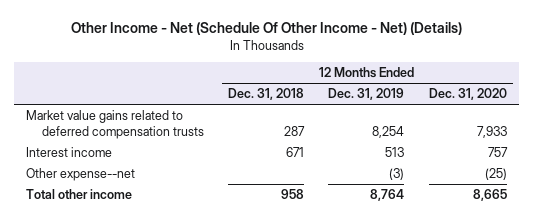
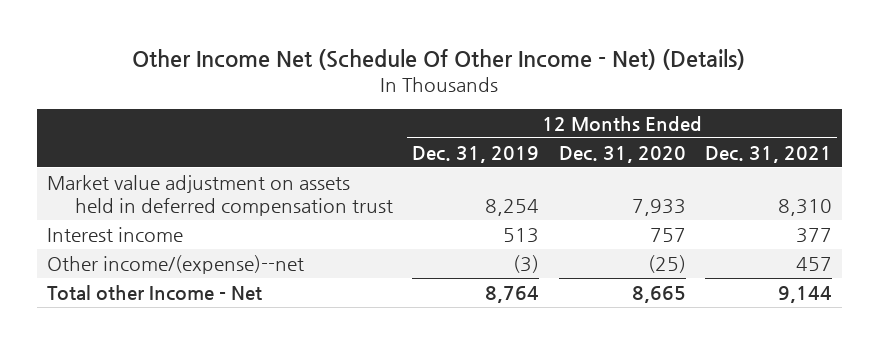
[70,22,462,36] Other Income - Net (Schedule Of Other Income - Net) (Details) -> [132,48,746,70] Other Income Net (Schedule Of Other Income - Net) (Details)
[228,88,305,101] Dec. 31, 2018 -> none
none -> [705,145,833,163] Dec. 31, 2021
[26,110,204,139] Market value gains related to deferred compensation trusts -> [46,174,393,217] Market value adjustment on assets held in deferred compensation trust
[26,168,136,182] Other expense--net -> [46,254,304,274] Other income/(expense)--net
[26,189,133,200] Total other income -> [46,284,262,301] Total other Income - Net

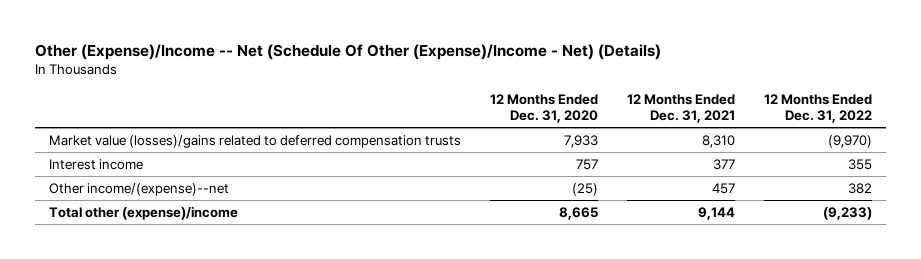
[132,48,746,70] Other Income Net (Schedule Of Other Income - Net) (Details) -> [34,43,661,60] Other (Expense)/Income -- Net (Schedule Of Other (Expense)/Income - Net) (Details)
[412,145,540,163] Dec. 31, 2019 -> none
none -> [763,94,872,124] 12 Months Ended Dec. 31, 2022
[46,174,393,217] Market value adjustment on assets held in deferred compensation trust -> [49,134,462,148] Market value (losses)/gains related to deferred compensation trusts
[46,284,262,301] Total other Income - Net -> [49,205,239,220] Total other (expense)/income

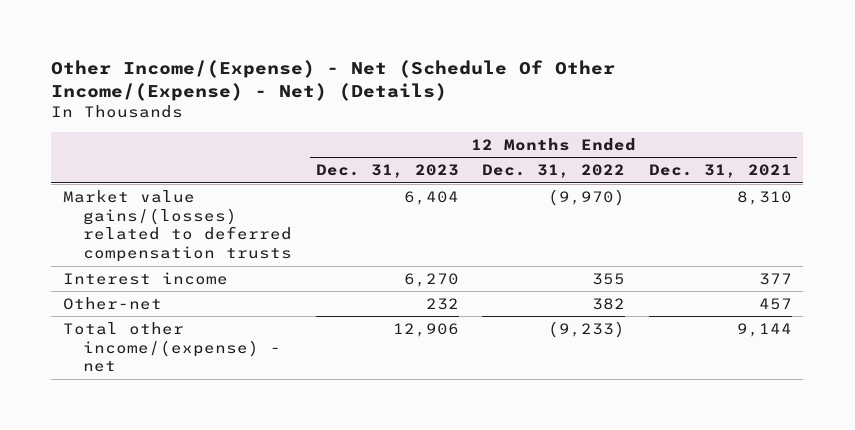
[34,43,661,60] Other (Expense)/Income -- Net (Schedule Of Other (Expense)/Income - Net) (Details) -> [51,60,616,102] Other Income/(Expense) - Net (Schedule Of Other Income/(Expense) - Net) (Details)
[489,94,598,124] 12 Months Ended Dec. 31, 2020 -> none
none -> [315,164,459,179] Dec. 31, 2023
[49,134,462,148] Market value (losses)/gains related to deferred compensation trusts -> [63,189,293,263] Market value gains/(losses) related to deferred compensation trusts
[49,182,230,196] Other income/(expense)--net -> [63,296,163,310] Other-net
[49,205,239,220] Total other (expense)/income -> [63,321,282,373] Total other income/(expense) - net

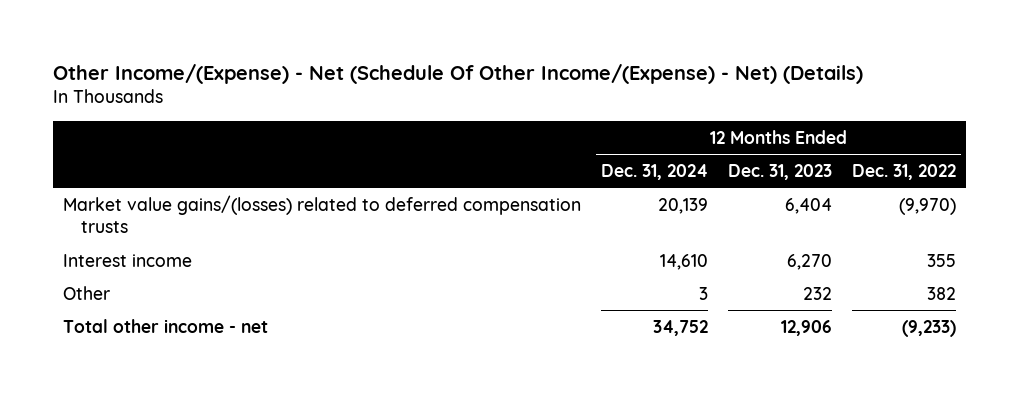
[648,164,792,179] Dec. 31, 2021 -> none
none -> [601,163,709,180] Dec. 31, 2024
[63,296,163,310] Other-net -> [63,285,111,300] Other
[63,321,282,373] Total other income/(expense) - net -> [63,318,269,333] Total other income - net

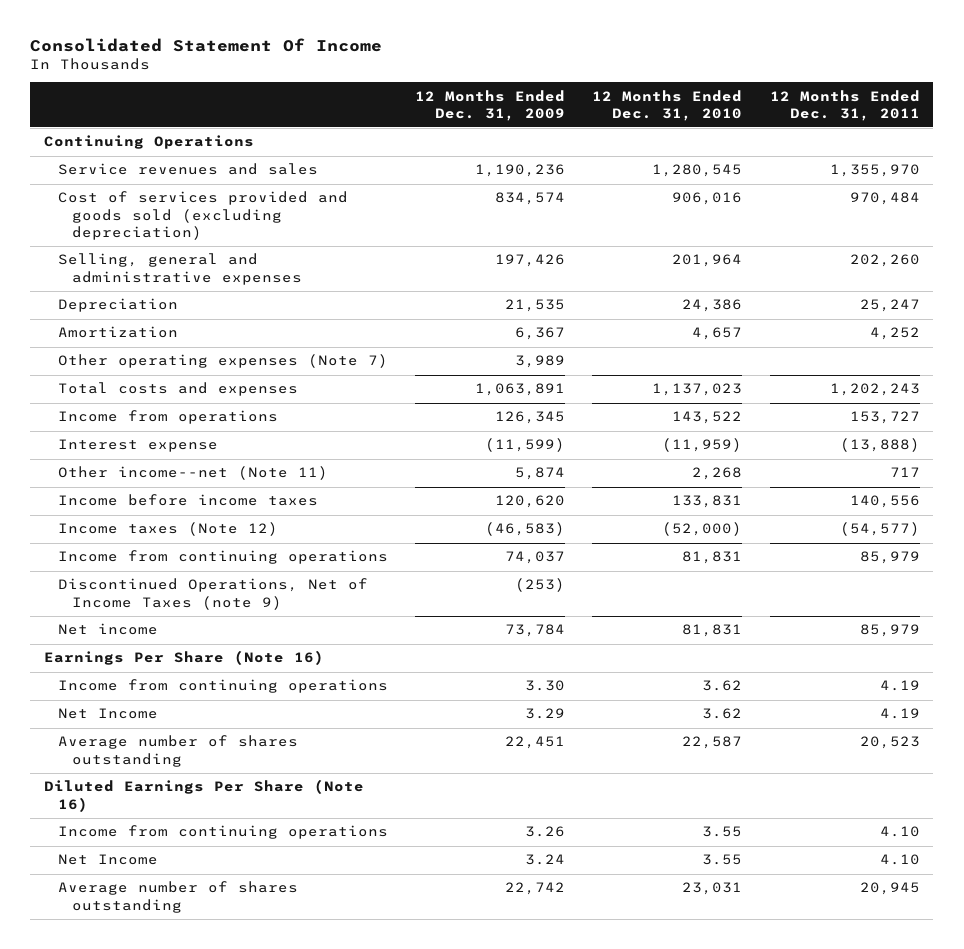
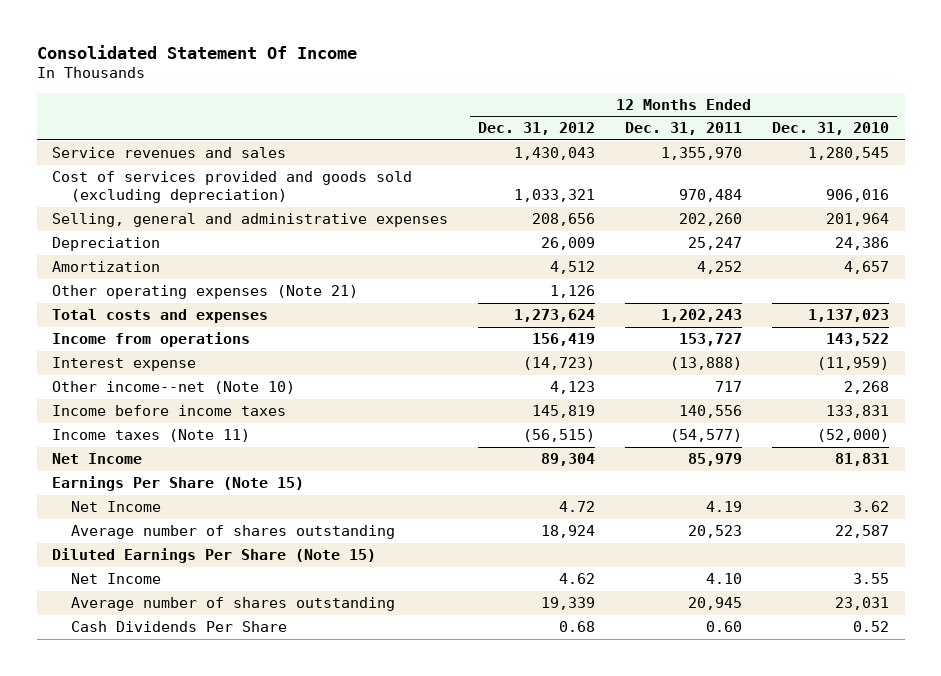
[415,89,566,121] 12 Months Ended Dec. 31, 2009 -> none
none -> [478,122,596,136] Dec. 31, 2012
[43,135,254,150] Continuing Operations -> none
[57,354,388,369] Other operating expenses (Note 7) -> [51,285,358,300] Other operating expenses (Note 21)
[57,466,328,481] Other income--net (Note 11) -> [51,381,295,395] Other income--net (Note 10)
[57,550,388,565] Income from continuing operations -> none
[57,578,368,610] Discontinued Operations, Net of Income Taxes (note 9) -> none
[57,679,388,694] Income from continuing operations -> none
[57,522,278,537] Income taxes (Note 12) -> [51,429,250,443] Income taxes (Note 11)
[57,623,158,636] Net income -> [51,453,142,465] Net Income
[43,650,324,666] Earnings Per Share (Note 16) -> [51,476,304,492] Earnings Per Share (Note 15)
[57,825,388,840] Income from continuing operations -> none
[43,779,364,812] Diluted Earnings Per Share (Note 16) -> [51,548,376,564] Diluted Earnings Per Share (Note 15)
none -> [70,621,287,633] Cash Dividends Per Share

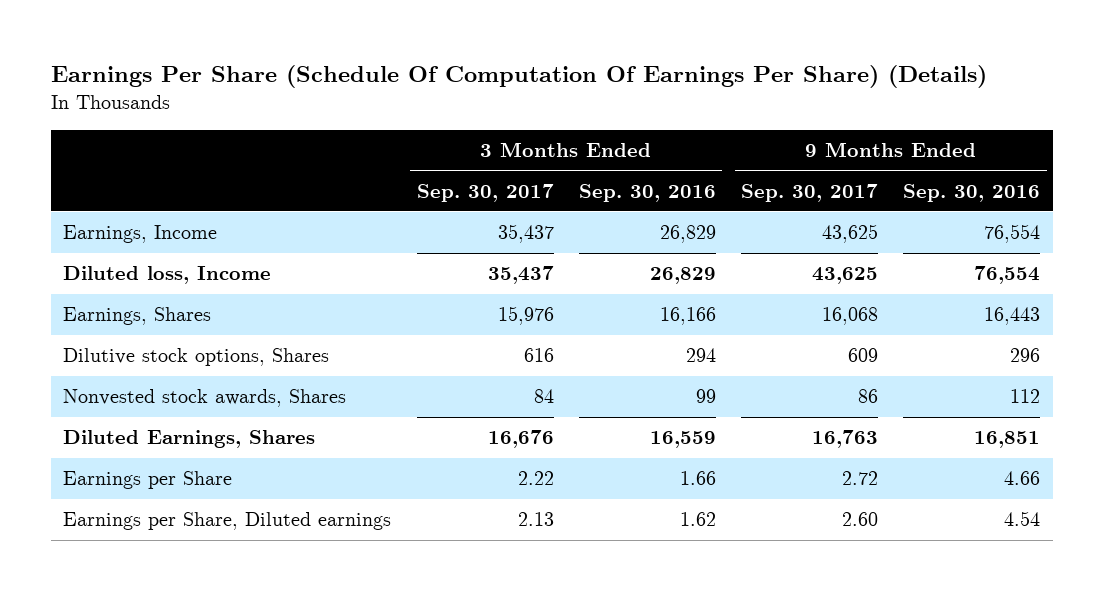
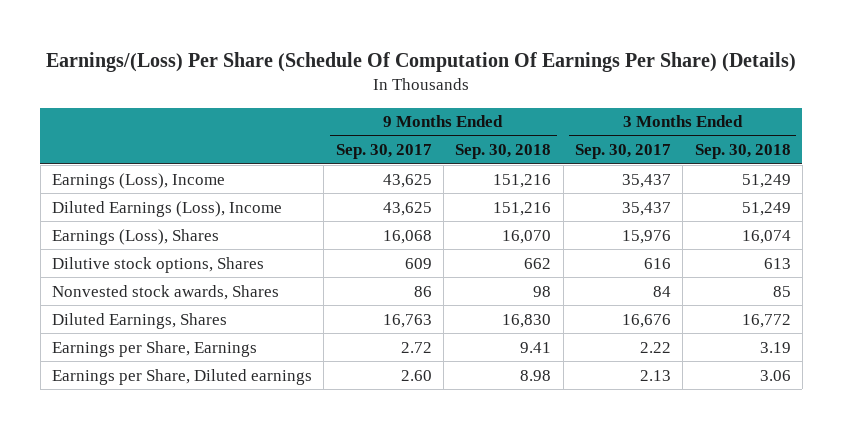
[50,65,987,89] Earnings Per Share (Schedule Of Computation Of Earnings Per Share) (Details) -> [46,51,797,72] Earnings/(Loss) Per Share (Schedule Of Computation Of Earnings Per Share) (Details)
[578,183,716,202] Sep. 30, 2016 -> none
[903,183,1041,202] Sep. 30, 2016 -> none
none -> [455,144,552,160] Sep. 30, 2018
none -> [694,144,791,160] Sep. 30, 2018
[63,225,218,244] Earnings, Income -> [52,172,226,189] Earnings (Loss), Income
[63,266,272,285] Diluted loss, Income -> [52,200,283,217] Diluted Earnings (Loss), Income
[63,307,212,326] Earnings, Shares -> [52,228,220,245] Earnings (Loss), Shares
[63,471,233,490] Earnings per Share -> [52,340,258,357] Earnings per Share, Earnings

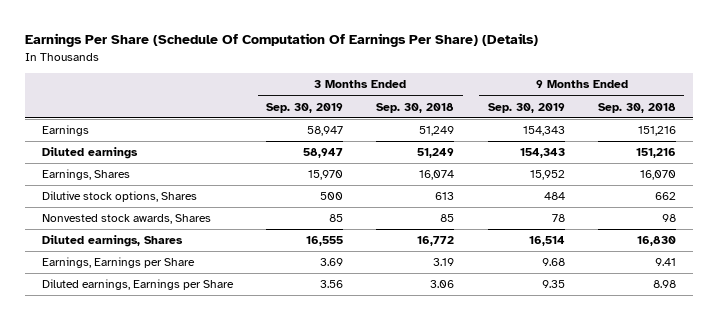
[46,51,797,72] Earnings/(Loss) Per Share (Schedule Of Computation Of Earnings Per Share) (Details) -> [25,33,539,48] Earnings Per Share (Schedule Of Computation Of Earnings Per Share) (Details)
[335,144,432,160] Sep. 30, 2017 -> none
[574,144,671,160] Sep. 30, 2017 -> none
none -> [266,102,344,113] Sep. 30, 2019
none -> [487,102,565,113] Sep. 30, 2019
[52,172,226,189] Earnings (Loss), Income -> [41,125,89,137] Earnings
[52,200,283,217] Diluted Earnings (Loss), Income -> [41,147,138,160] Diluted earnings
[52,228,220,245] Earnings (Loss), Shares -> [41,169,130,181] Earnings, Shares
[52,312,228,329] Diluted Earnings, Shares -> [41,235,183,248] Diluted earnings, Shares
[52,340,258,357] Earnings per Share, Earnings -> [41,257,195,269] Earnings, Earnings per Share
[52,368,313,385] Earnings per Share, Diluted earnings -> [41,279,234,291] Diluted earnings, Earnings per Share

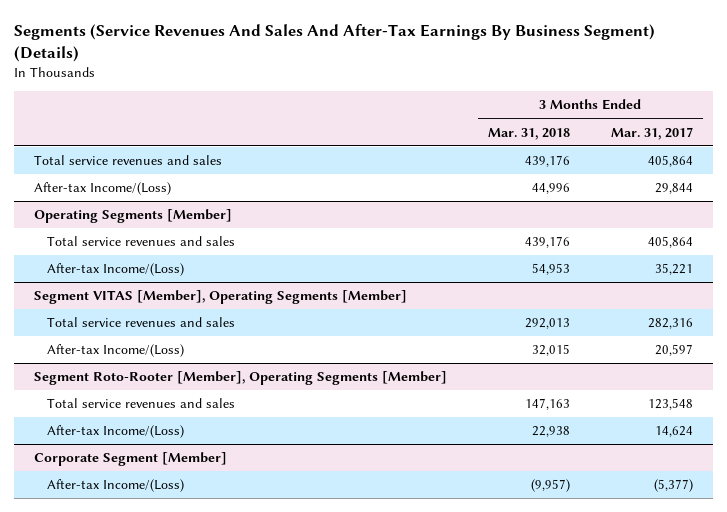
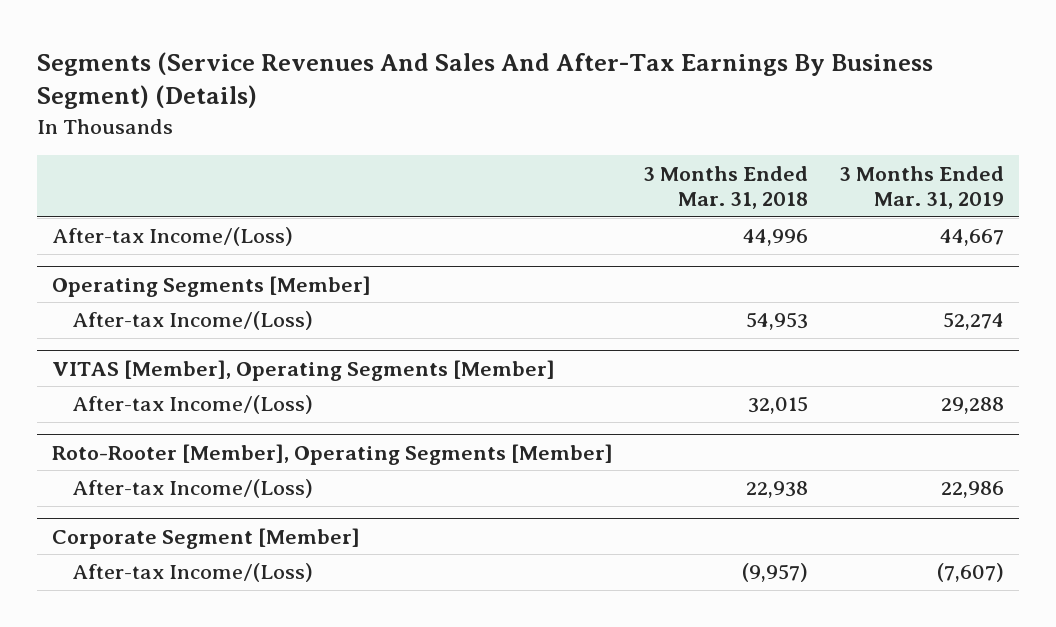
[610,126,693,140] Mar. 31, 2017 -> none
none -> [838,165,1004,210] 3 Months Ended Mar. 31, 2019
[34,155,223,166] Total service revenues and sales -> none
[46,236,235,247] Total service revenues and sales -> none
[46,317,235,328] Total service revenues and sales -> none
[34,290,408,305] Segment VITAS [Member], Operating Segments [Member] -> [52,360,556,382] VITAS [Member], Operating Segments [Member]
[46,398,235,409] Total service revenues and sales -> none
[34,371,448,386] Segment Roto-Rooter [Member], Operating Segments [Member] -> [52,444,614,466] Roto-Rooter [Member], Operating Segments [Member]

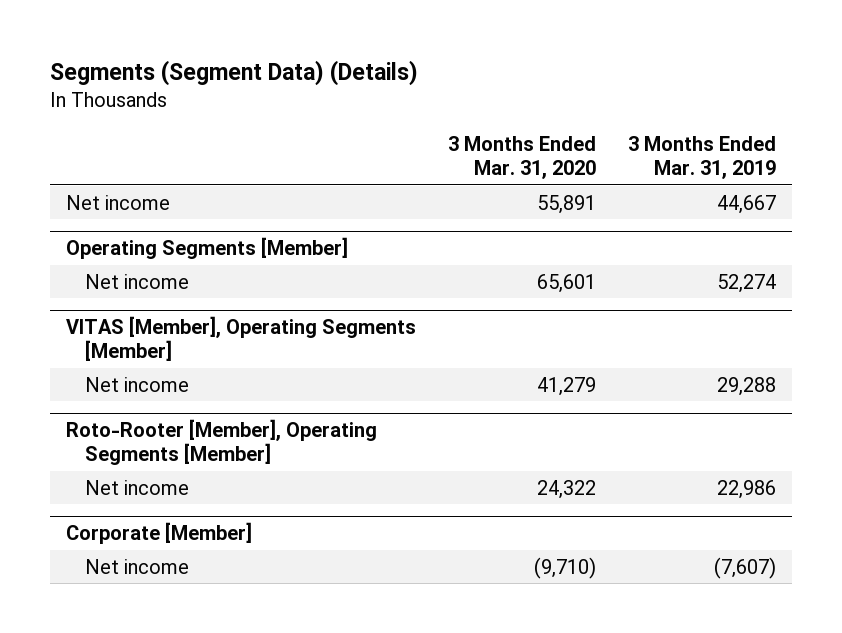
[36,51,933,110] Segments (Service Revenues And Sales And After-Tax Earnings By Business Segment) (Details) -> [49,60,418,87] Segments (Segment Data) (Details)
[643,165,809,210] 3 Months Ended Mar. 31, 2018 -> none
none -> [447,135,596,180] 3 Months Ended Mar. 31, 2020
[52,227,294,247] After-tax Income/(Loss) -> [65,194,170,210] Net income
[72,311,314,331] After-tax Income/(Loss) -> [84,273,189,289] Net income
[72,395,314,415] After-tax Income/(Loss) -> [84,376,189,392] Net income
[72,479,314,499] After-tax Income/(Loss) -> [84,479,189,495] Net income
[52,528,361,550] Corporate Segment [Member] -> [65,521,252,544] Corporate [Member]
[72,563,314,583] After-tax Income/(Loss) -> [84,558,189,574] Net income

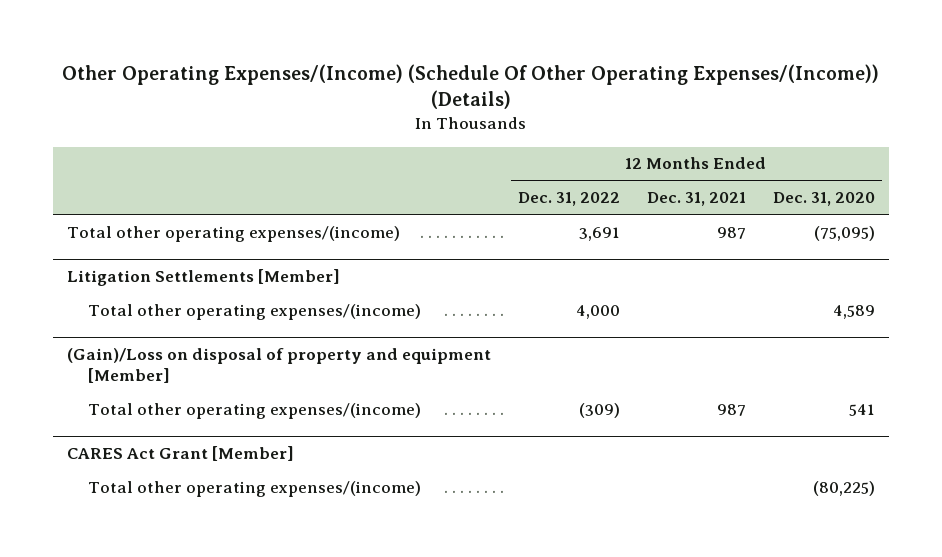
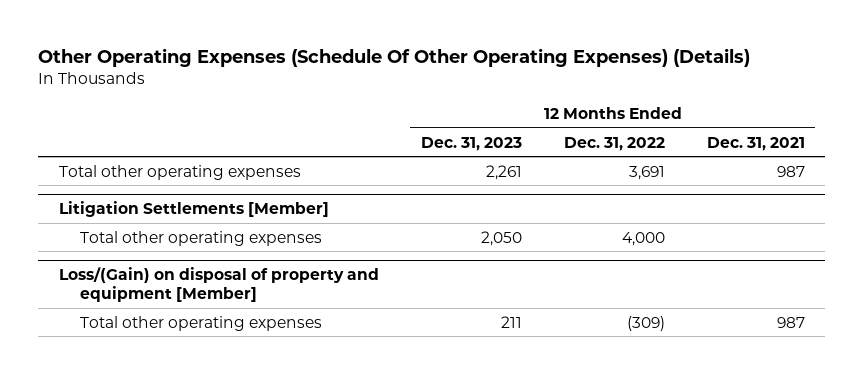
[61,63,879,110] Other Operating Expenses/(Income) (Schedule Of Other Operating Expenses/(Income)) (Details) -> [38,47,751,67] Other Operating Expenses (Schedule Of Other Operating Expenses) (Details)
[773,192,876,207] Dec. 31, 2020 -> none
none -> [420,136,522,151] Dec. 31, 2023
[66,225,400,242] Total other operating expenses/(income) -> [59,164,302,180] Total other operating expenses
[66,446,294,462] CARES Act Grant [Member] -> none
[87,480,421,497] Total other operating expenses/(income) -> none
[87,303,421,320] Total other operating expenses/(income) -> [80,230,323,246] Total other operating expenses
[66,348,491,384] (Gain)/Loss on disposal of property and equipment [Member] -> [59,267,380,303] Loss/(Gain) on disposal of property and equipment [Member]
[87,402,421,419] Total other operating expenses/(income) -> [80,315,323,331] Total other operating expenses

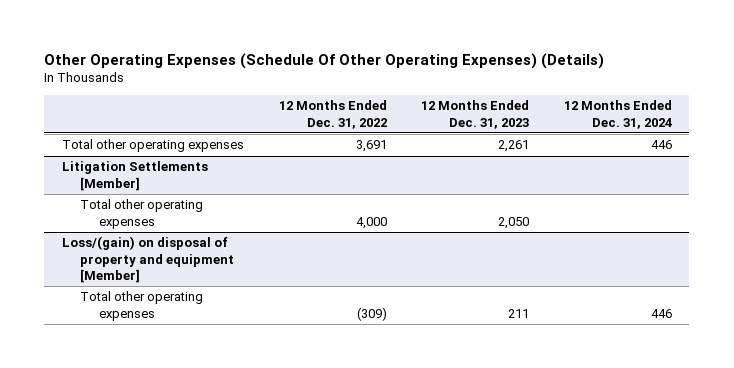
[706,136,805,151] Dec. 31, 2021 -> none
none -> [564,100,673,129] 12 Months Ended Dec. 31, 2024
[59,267,380,303] Loss/(Gain) on disposal of property and equipment [Member] -> [61,236,235,283] Loss/(gain) on disposal of property and equipment [Member]

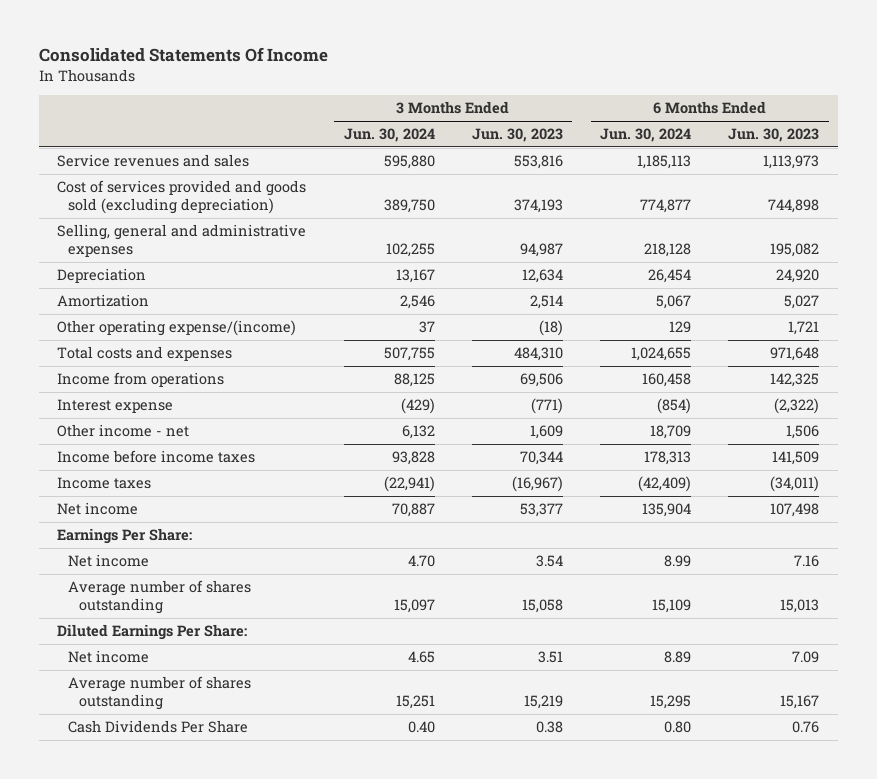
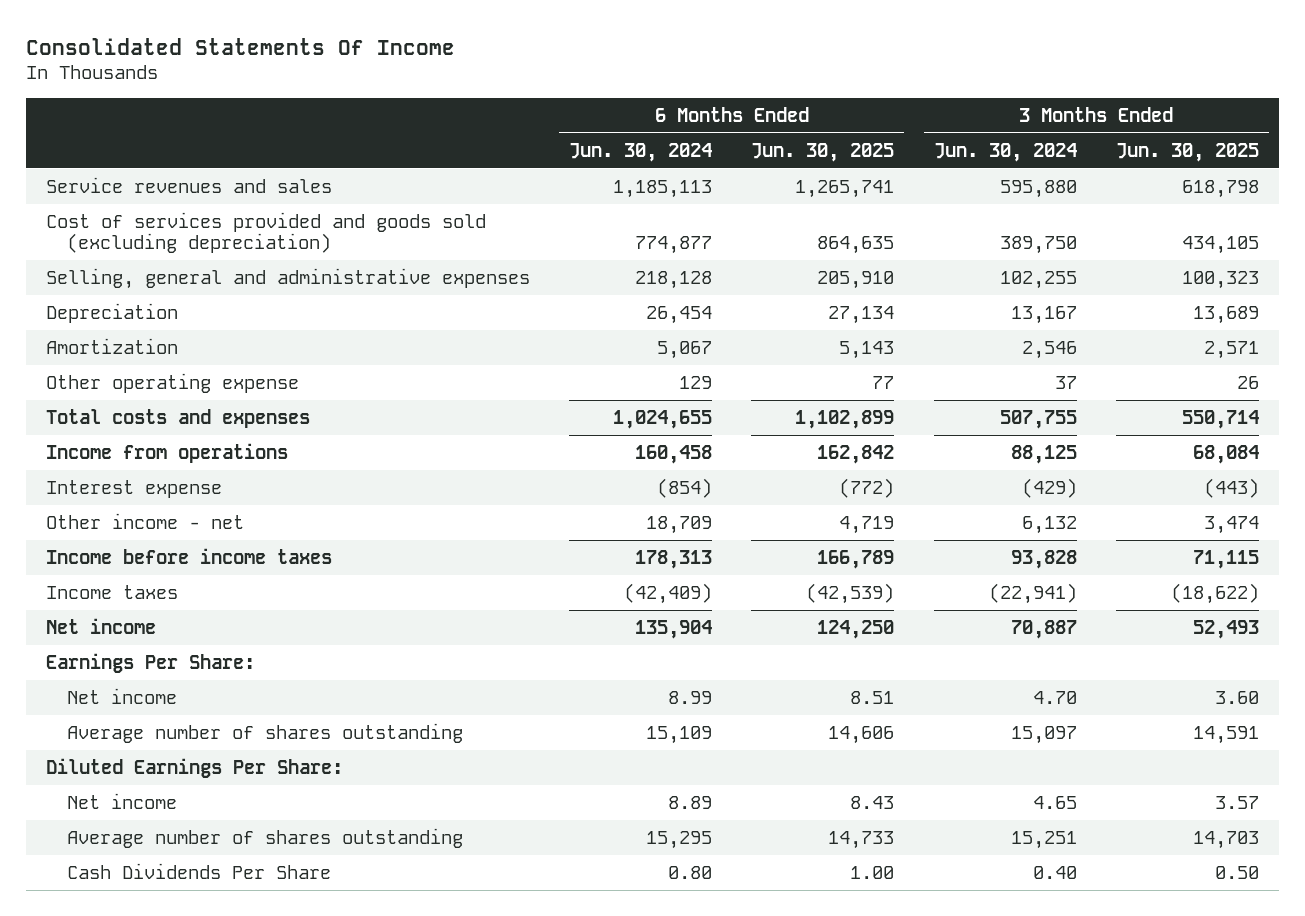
[471,128,563,143] Jun. 30, 2023 -> none
[728,128,820,143] Jun. 30, 2023 -> none
none -> [751,142,895,162] Jun. 30, 2025
none -> [1115,142,1259,162] Jun. 30, 2025
[57,320,297,337] Other operating expense/(income) -> [45,372,299,393] Other operating expense

